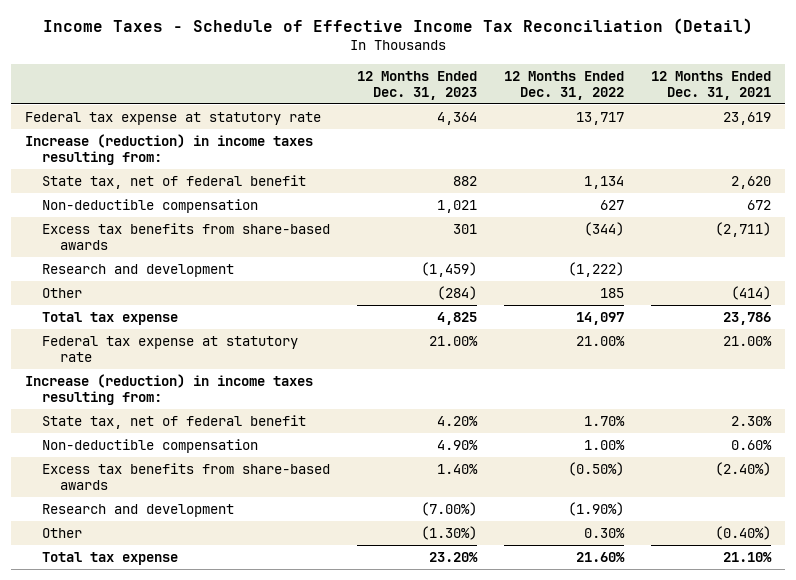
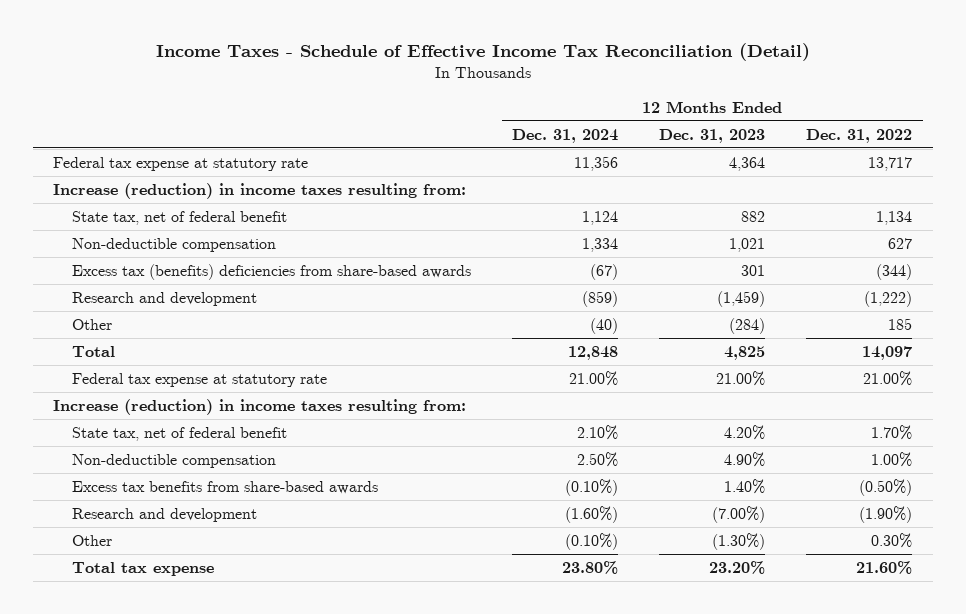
[651,70,772,100] 12 Months Ended Dec. 31, 2021 -> none
none -> [511,128,618,143] Dec. 31, 2024
[42,222,331,250] Excess tax benefits from share-based awards -> [71,263,471,280] Excess tax (benefits) deficiencies from share-based awards
[42,311,179,325] Total tax expense -> [71,345,115,357] Total

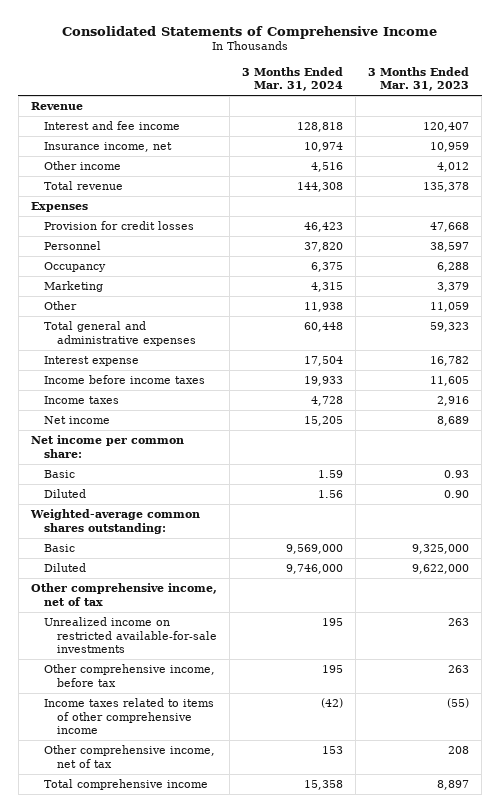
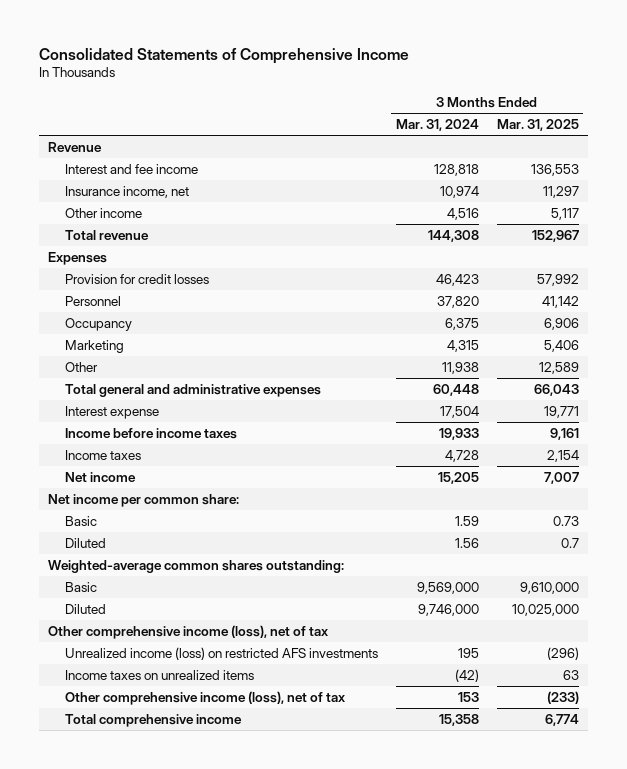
[368,66,470,92] 3 Months Ended Mar. 31, 2023 -> none
none -> [496,119,579,132] Mar. 31, 2025
[43,664,215,687] Other comprehensive income, before tax -> none
[30,583,217,606] Other comprehensive income, net of tax -> [47,624,328,639] Other comprehensive income (loss), net of tax
[43,617,217,654] Unrealized income on restricted available-for-sale investments -> [64,646,378,660] Unrealized income (loss) on restricted AFS investments
[43,698,214,735] Income taxes related to items of other comprehensive income -> [64,669,254,680] Income taxes on unrealized items
[43,745,215,768] Other comprehensive income, net of tax -> [64,690,345,705] Other comprehensive income (loss), net of tax

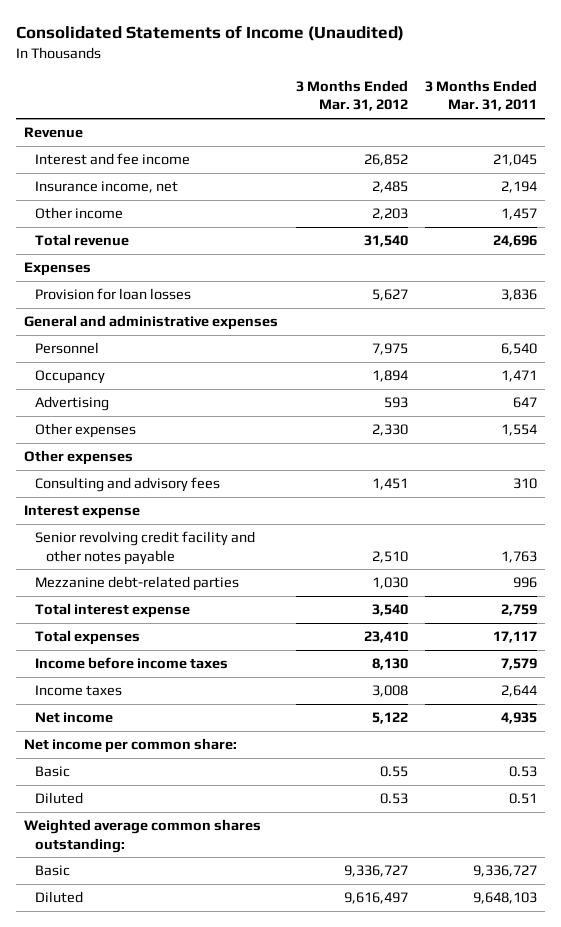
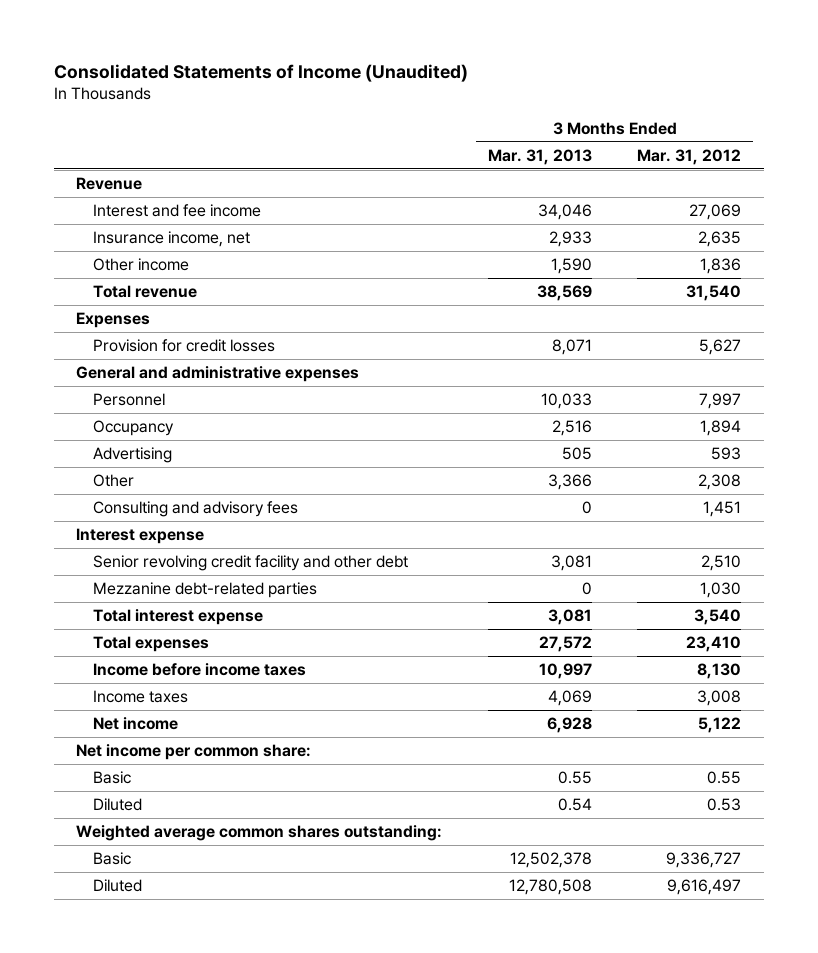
[424,80,537,112] 3 Months Ended Mar. 31, 2011 -> none
none -> [487,148,592,165] Mar. 31, 2013
[363,154,408,167] 26,852 -> [689,203,742,220] 27,069
[371,181,408,194] 2,485 -> [698,230,742,247] 2,635
[371,208,408,221] 2,203 -> [700,257,742,274] 1,836
[35,288,192,301] Provision for loan losses -> [92,338,275,352] Provision for credit losses
[371,343,408,356] 7,975 -> [699,392,742,409] 7,997
[24,450,134,466] Other expenses -> none
[35,423,137,439] Other expenses -> [92,473,134,487] Other
[371,424,408,437] 2,330 -> [698,473,742,490] 2,308
[35,531,256,565] Senior revolving credit facility and other notes payable -> [92,554,408,571] Senior revolving credit facility and other debt

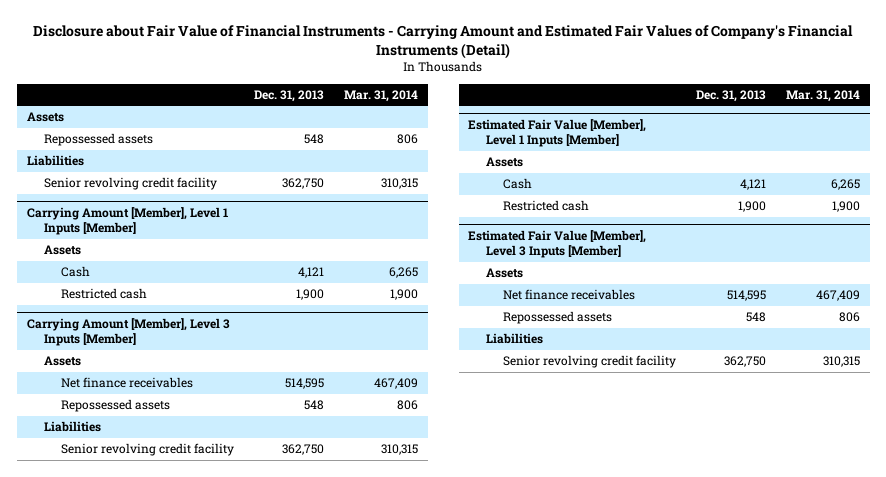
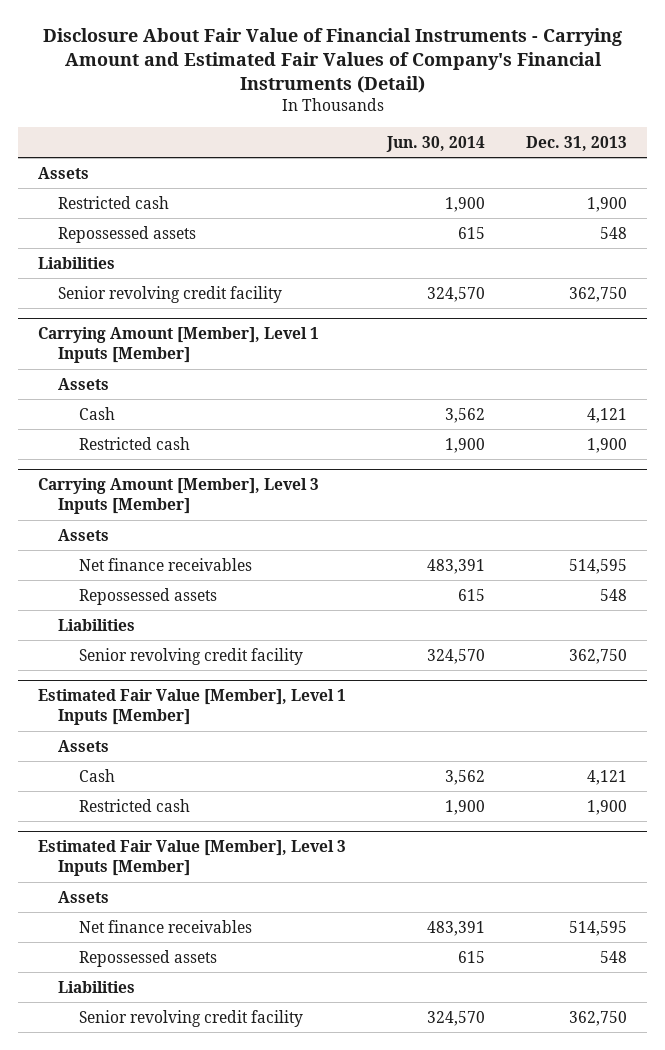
[33,24,854,59] Disclosure about Fair Value of Financial Instruments - Carrying Amount and Estimated Fair Values of Company's Financial Instruments (Detail) -> [42,27,622,94] Disclosure About Fair Value of Financial Instruments - Carrying Amount and Estimated Fair Values of Company's Financial Instruments (Detail)
[344,89,419,102] Mar. 31, 2014 -> none
none -> [386,135,486,152] Jun. 30, 2014
none -> [58,195,170,209] Restricted cash

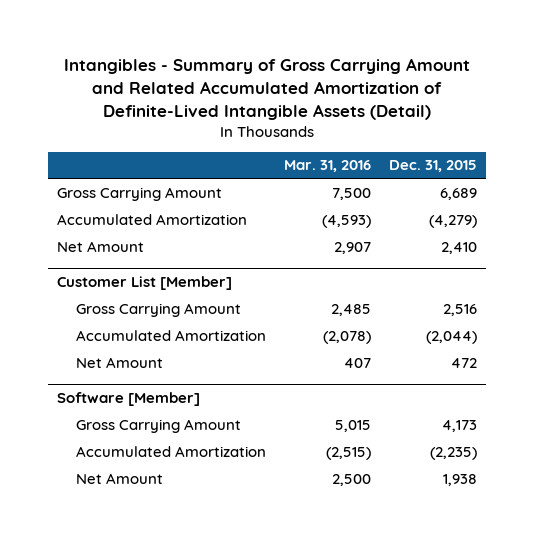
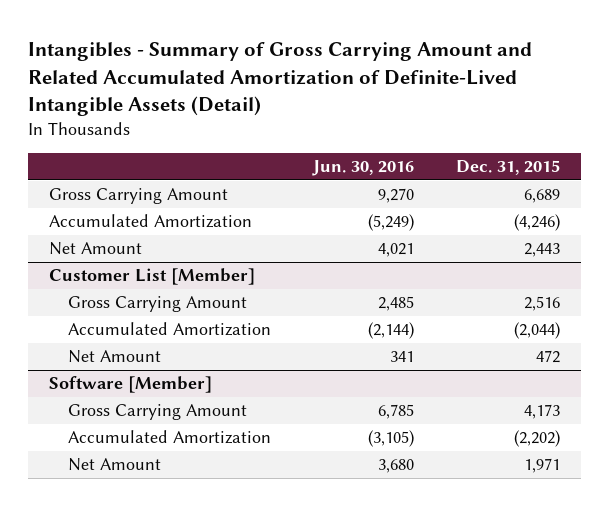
[283,160,371,173] Mar. 31, 2016 -> none
none -> [312,160,415,177] Jun. 30, 2016
[428,214,477,228] (4,279) -> [514,214,561,232] (4,246)
[440,241,477,254] 2,410 -> [524,243,561,258] 2,443
[429,446,477,460] (2,235) -> [514,430,561,448] (2,202)
[442,473,477,486] 1,938 -> [524,458,561,474] 1,971

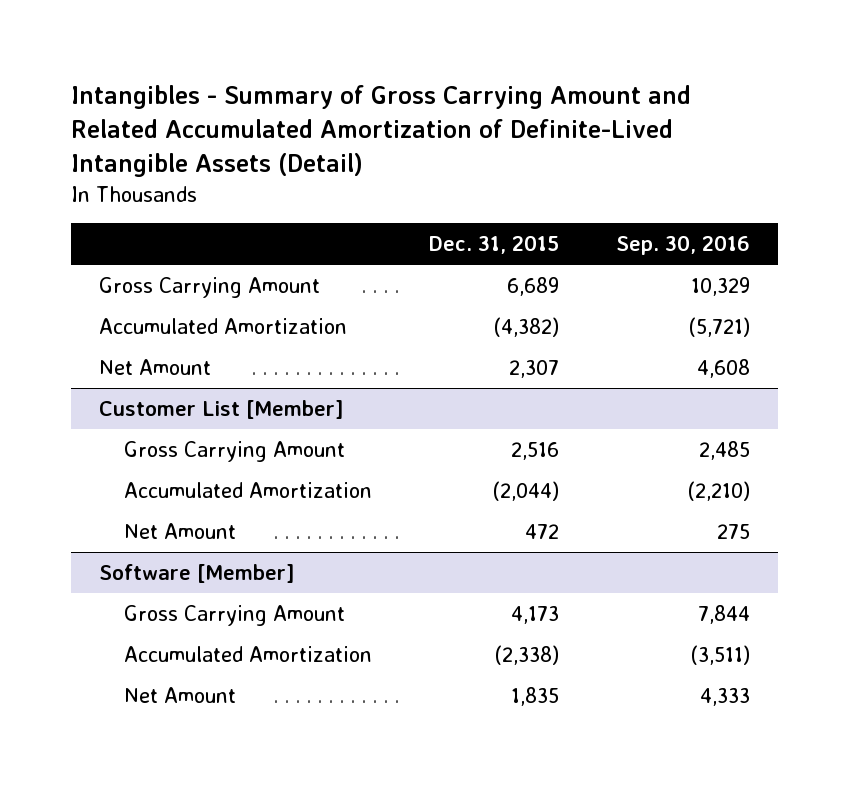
[312,160,415,177] Jun. 30, 2016 -> none
none -> [615,235,750,256] Sep. 30, 2016
[514,214,561,232] (4,246) -> [492,316,559,337] (4,382)
[524,243,561,258] 2,443 -> [508,359,559,378] 2,307
[514,430,561,448] (2,202) -> [493,644,559,665] (2,338)
[524,458,561,474] 1,971 -> [510,686,559,706] 1,835

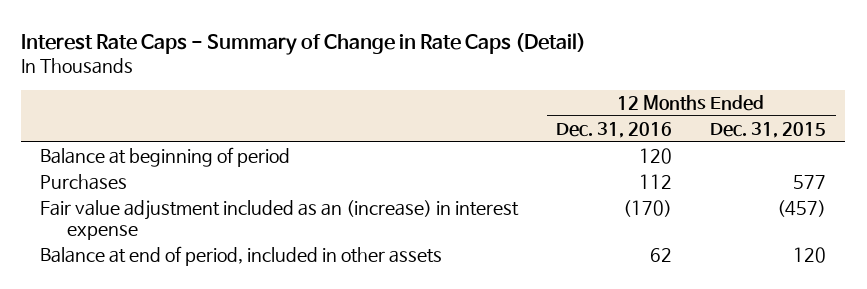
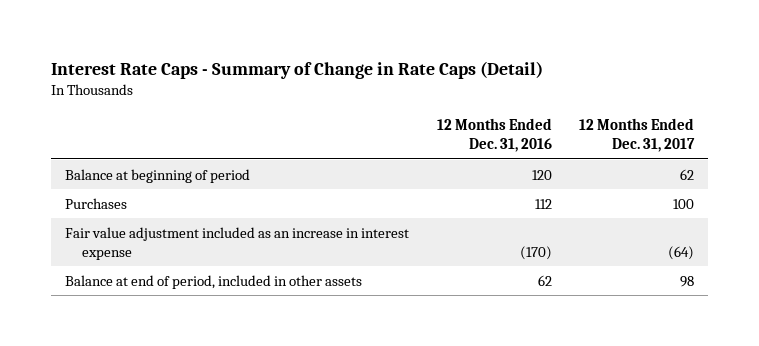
[710,121,827,138] Dec. 31, 2015 -> none
none -> [579,118,696,153] 12 Months Ended Dec. 31, 2017
[40,200,520,241] Fair value adjustment included as an (increase) in interest expense -> [64,226,409,261] Fair value adjustment included as an increase in interest expense

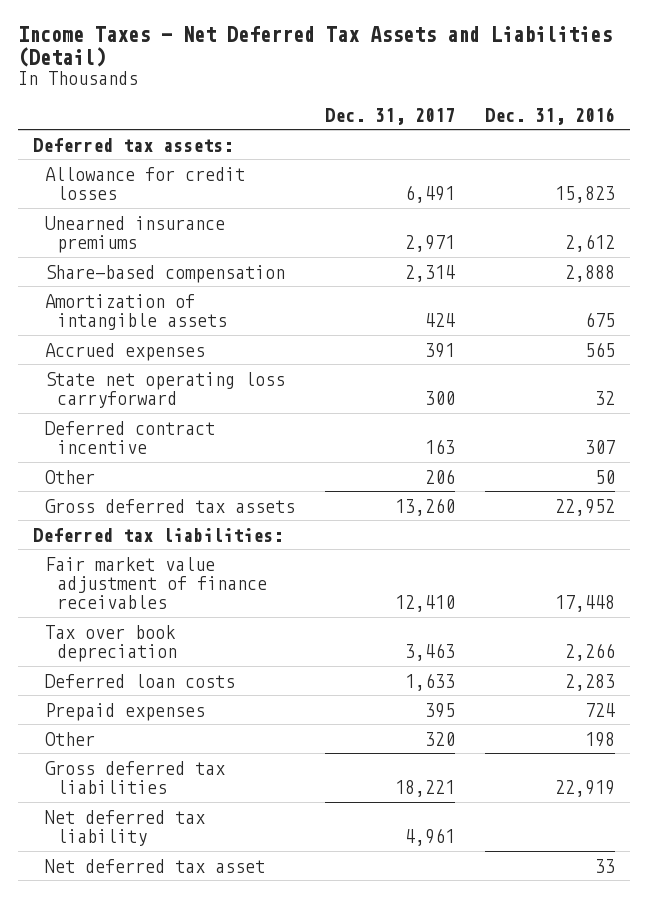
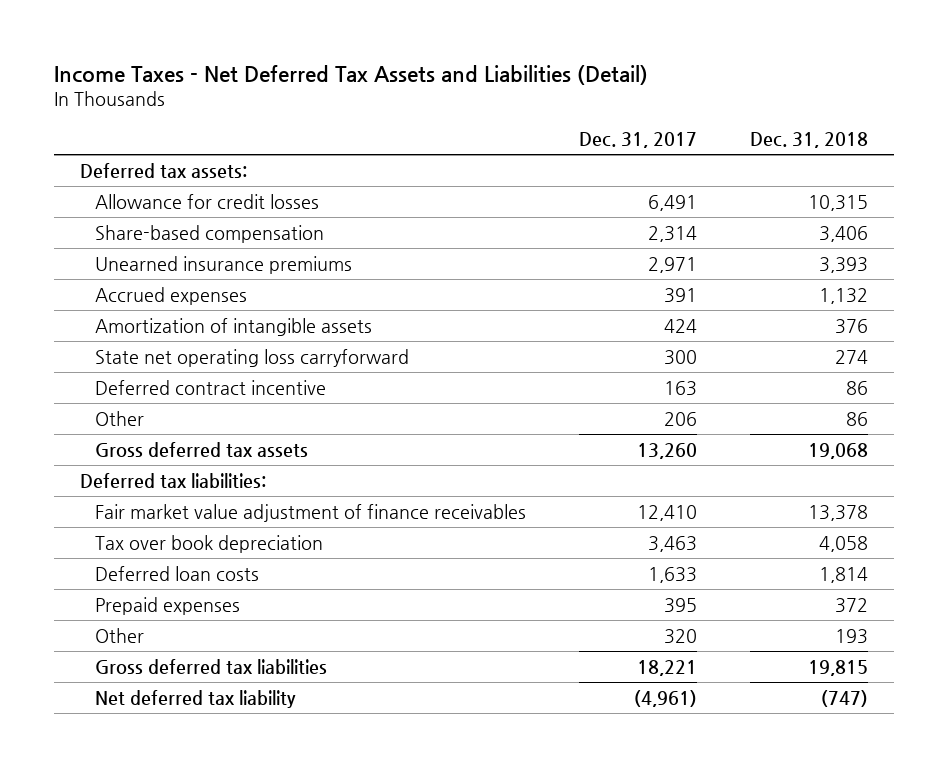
[485,106,616,125] Dec. 31, 2016 -> none
none -> [749,132,868,149] Dec. 31, 2018
[45,215,226,253] Unearned insurance premiums -> [95,255,353,274] Unearned insurance premiums
[45,293,228,330] Amortization of intangible assets -> [95,317,373,336] Amortization of intangible assets
[45,858,266,873] Net deferred tax asset -> none
[405,827,456,846] 4,961 -> [634,689,698,707] (4,961)

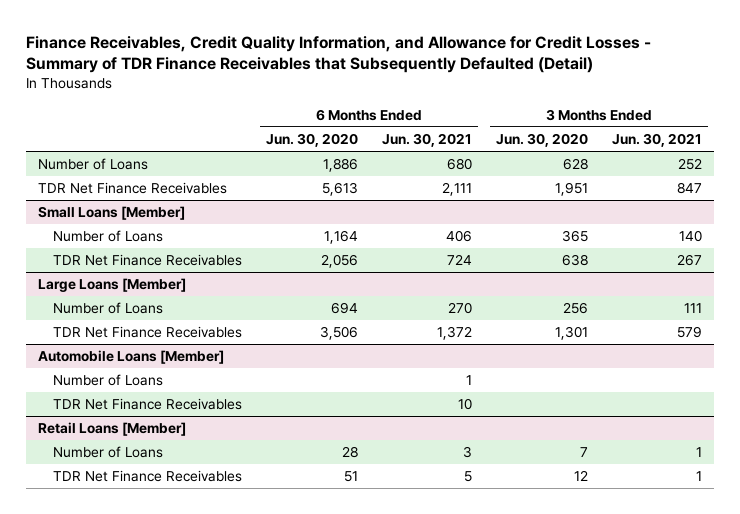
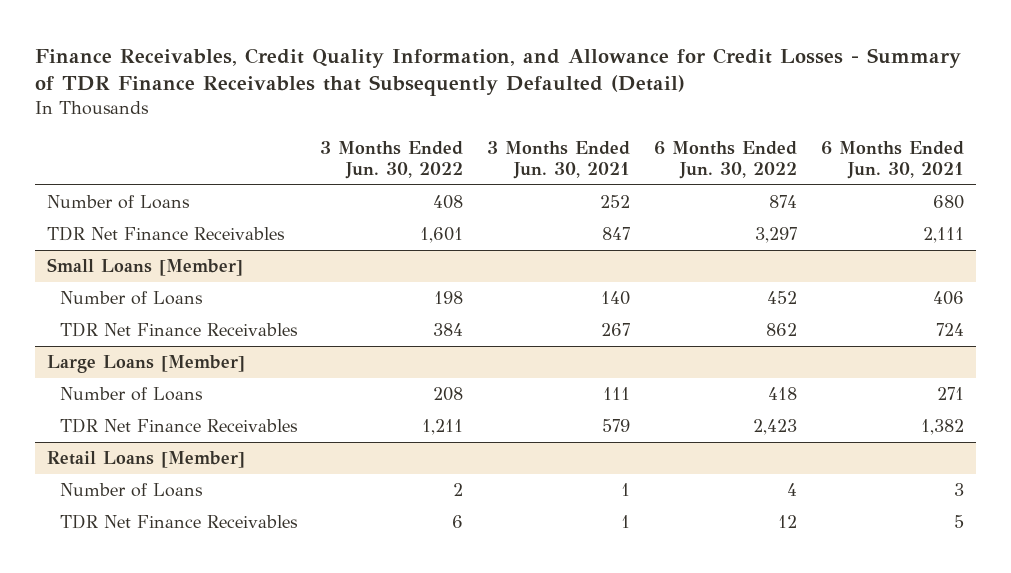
[266,133,359,148] Jun. 30, 2020 -> none
[495,133,588,148] Jun. 30, 2020 -> none
none -> [320,141,464,179] 3 Months Ended Jun. 30, 2022
none -> [653,141,797,179] 6 Months Ended Jun. 30, 2022
[37,350,224,365] Automobile Loans [Member] -> none
[53,374,164,387] Number of Loans -> none
[53,398,243,411] TDR Net Finance Receivables -> none
[448,302,473,315] 270 -> [936,387,964,401] 271
[437,326,473,341] 1,372 -> [920,419,964,436] 1,382

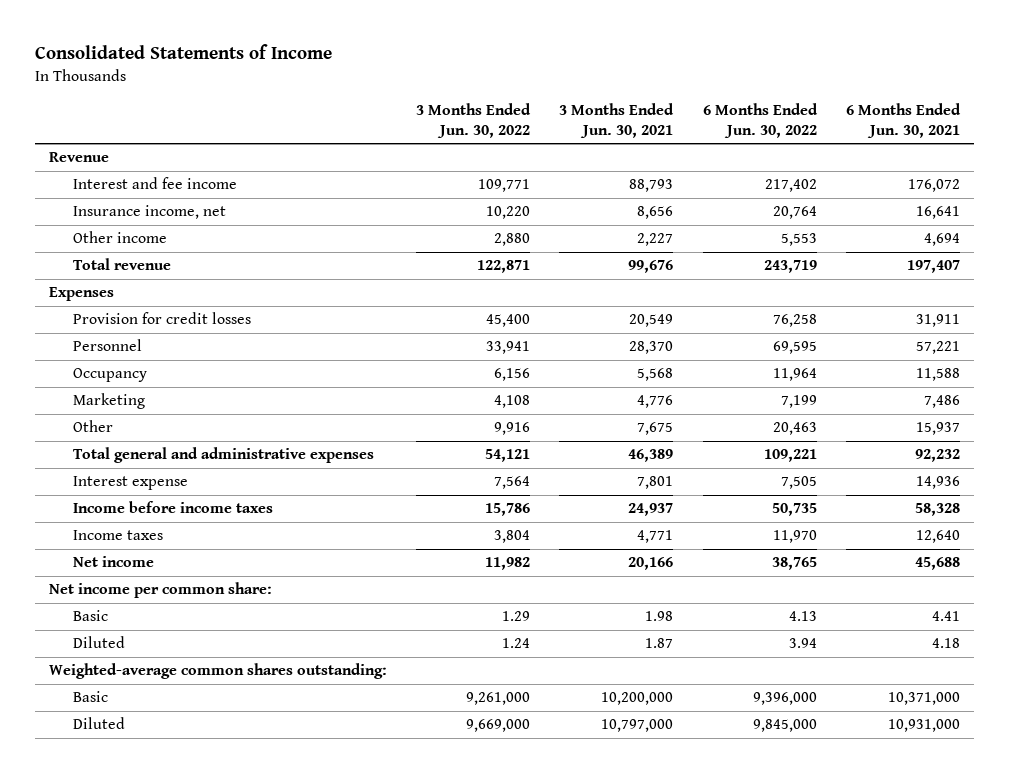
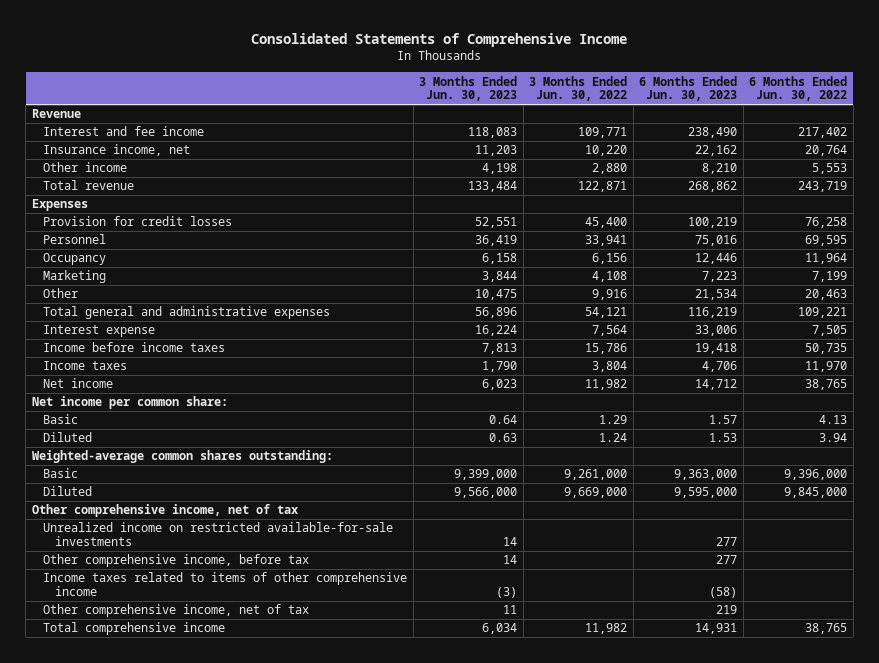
[34,44,332,60] Consolidated Statements of Income -> [251,33,628,48] Consolidated Statements of Comprehensive Income
[559,103,675,138] 3 Months Ended Jun. 30, 2021 -> none
[845,103,961,138] 6 Months Ended Jun. 30, 2021 -> none
none -> [419,75,518,102] 3 Months Ended Jun. 30, 2023
none -> [639,75,738,102] 6 Months Ended Jun. 30, 2023
none -> [31,504,298,518] Other comprehensive income, net of tax
none -> [43,522,394,546] Unrealized income on restricted available-for-sale investments
none -> [43,554,310,568] Other comprehensive income, before tax
none -> [43,572,408,596] Income taxes related to items of other comprehensive income
none -> [43,604,310,618] Other comprehensive income, net of tax
none -> [43,622,226,636] Total comprehensive income

